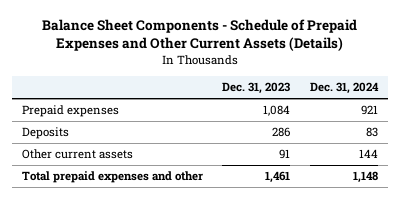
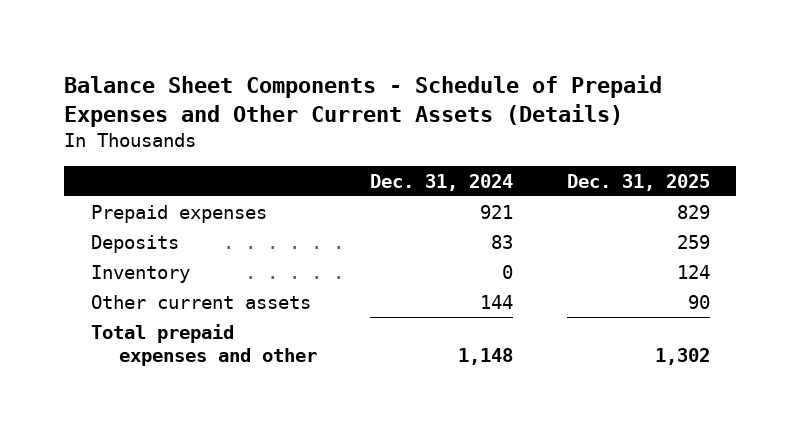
[222,82,291,95] Dec. 31, 2023 -> none
none -> [566,173,710,191] Dec. 31, 2025
none -> [90,264,190,283] Inventory

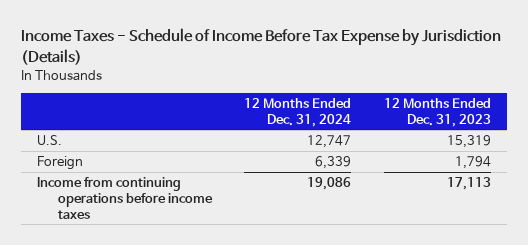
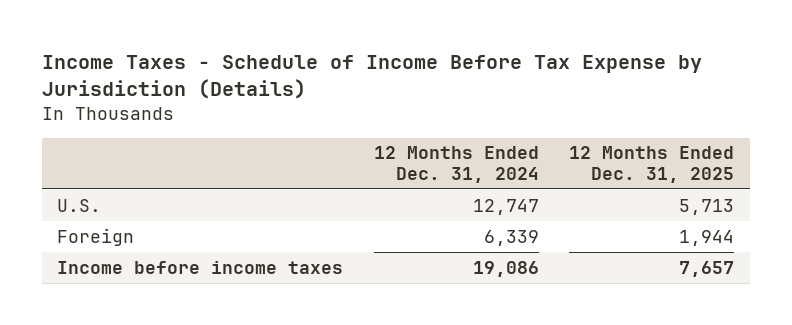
[383,97,491,127] 12 Months Ended Dec. 31, 2023 -> none
none -> [569,146,735,183] 12 Months Ended Dec. 31, 2025
[37,177,213,219] Income from continuing operations before income taxes -> [57,260,344,274] Income before income taxes

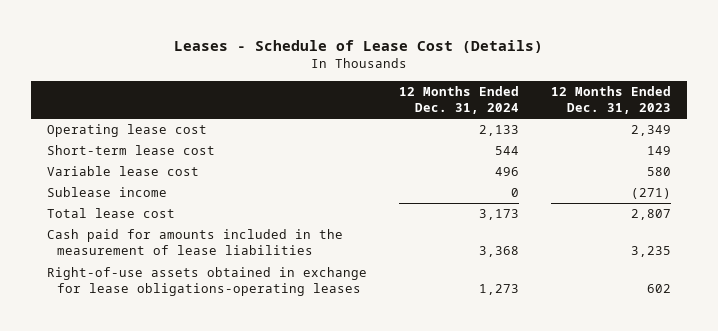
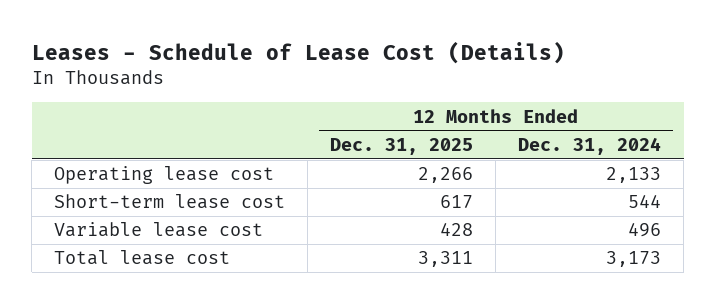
[550,85,671,115] 12 Months Ended Dec. 31, 2023 -> none
none -> [330,137,474,155] Dec. 31, 2025
[47,187,168,198] Sublease income -> none
[47,229,344,256] Cash paid for amounts included in the measurement of lease liabilities -> none
[47,267,368,297] Right-of-use assets obtained in exchange for lease obligations-operating leases -> none

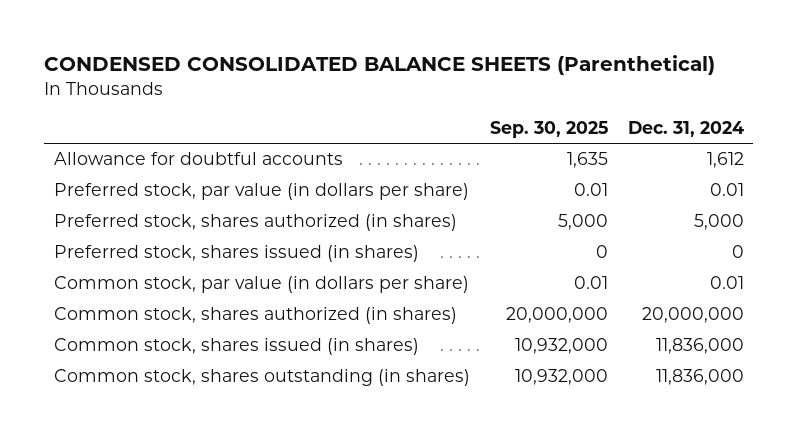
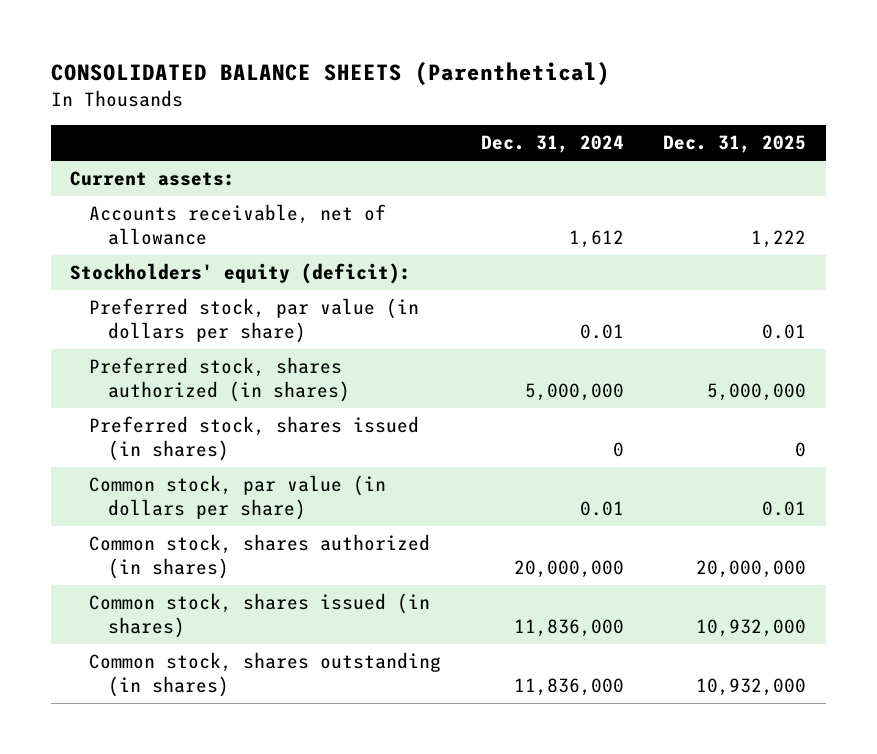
[44,55,716,76] CONDENSED CONSOLIDATED BALANCE SHEETS (Parenthetical) -> [50,62,610,86] CONSOLIDATED BALANCE SHEETS (Parenthetical)
[489,121,608,139] Sep. 30, 2025 -> none
none -> [663,135,807,154] Dec. 31, 2025
none -> [70,171,236,187] Current assets:
[54,152,344,166] Allowance for doubtful accounts -> [89,204,387,246] Accounts receivable, net of allowance
none -> [70,263,412,285] Stockholders' equity (deficit):
[693,214,744,231] 5,000 -> [524,383,624,402] 5,000,000

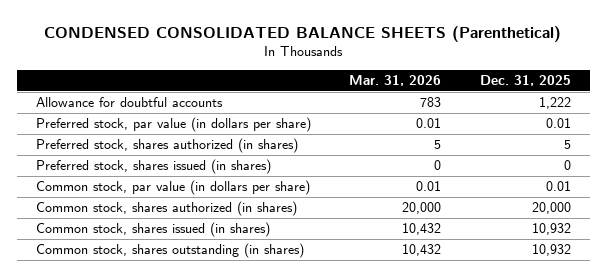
[50,62,610,86] CONSOLIDATED BALANCE SHEETS (Parenthetical) -> [44,25,562,42] CONDENSED CONSOLIDATED BALANCE SHEETS (Parenthetical)
[480,135,624,154] Dec. 31, 2024 -> none
none -> [349,75,442,87] Mar. 31, 2026
[70,171,236,187] Current assets: -> none
[70,263,412,285] Stockholders' equity (deficit): -> none
[89,204,387,246] Accounts receivable, net of allowance -> [35,97,223,108] Allowance for doubtful accounts
[707,383,807,402] 5,000,000 -> [563,140,571,150] 5
[696,560,807,579] 20,000,000 -> [531,202,571,215] 20,000
[696,619,807,638] 10,932,000 -> [531,223,571,236] 10,932
[696,678,807,697] 10,932,000 -> [531,244,571,257] 10,932

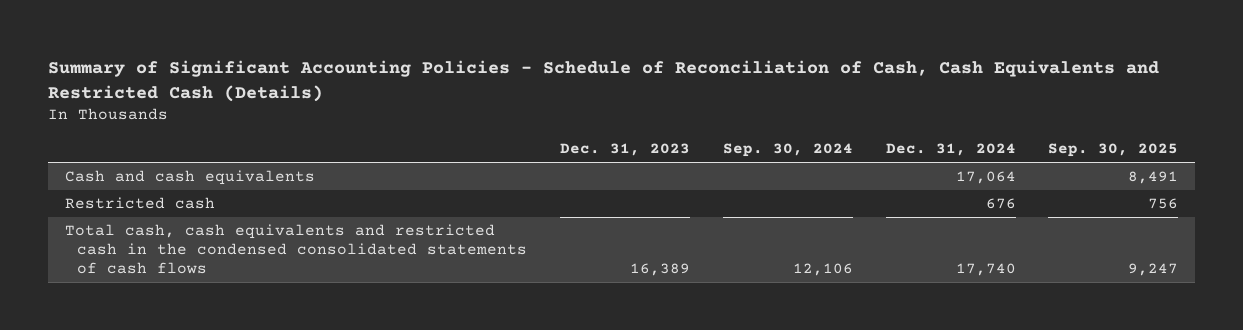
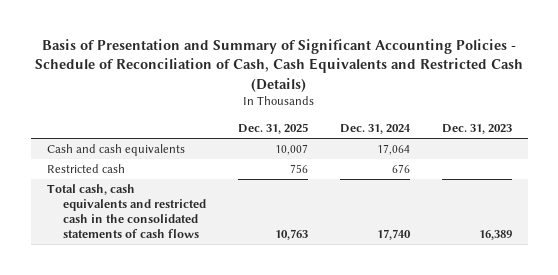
[48,59,1160,102] Summary of Significant Accounting Policies - Schedule of Reconciliation of Cash, Cash Equivalents and Restricted Cash (Details) -> [35,39,524,92] Basis of Presentation and Summary of Significant Accounting Policies - Schedule of Reconciliation of Cash, Cash Equivalents and Restricted Cash (Details)
[722,143,853,158] Sep. 30, 2024 -> none
[1048,143,1179,158] Sep. 30, 2025 -> none
none -> [238,122,309,134] Dec. 31, 2025
[64,224,528,275] Total cash, cash equivalents and restricted cash in the condensed consolidated statements of cash flows -> [46,184,207,238] Total cash, cash equivalents and restricted cash in the consolidated statements of cash flows

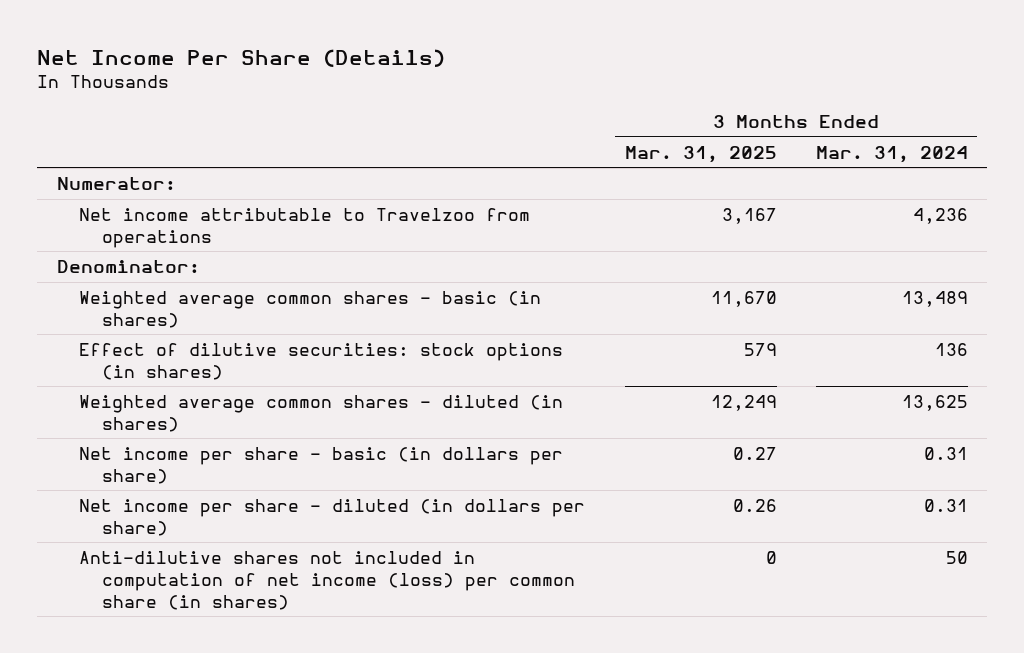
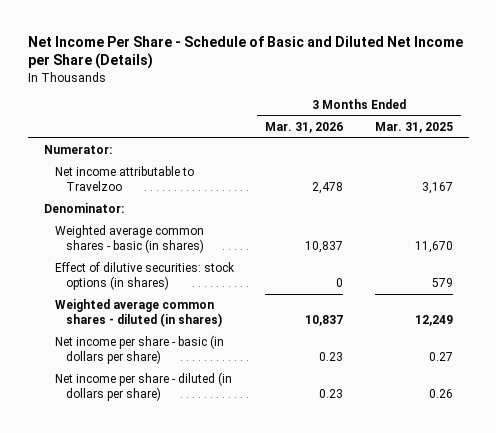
[37,48,446,67] Net Income Per Share (Details) -> [27,35,463,70] Net Income Per Share - Schedule of Basic and Diluted Net Income per Share (Details)
[815,145,968,163] Mar. 31, 2024 -> none
none -> [265,122,344,134] Mar. 31, 2026
[79,207,531,248] Net income attributable to Travelzoo from operations -> [54,166,194,191] Net income attributable to Travelzoo
[79,550,576,610] Anti-dilutive shares not included in computation of net income (loss) per common share (in shares) -> none

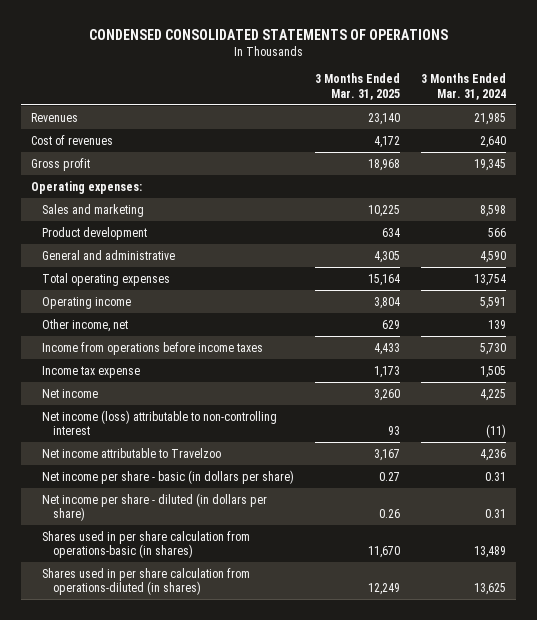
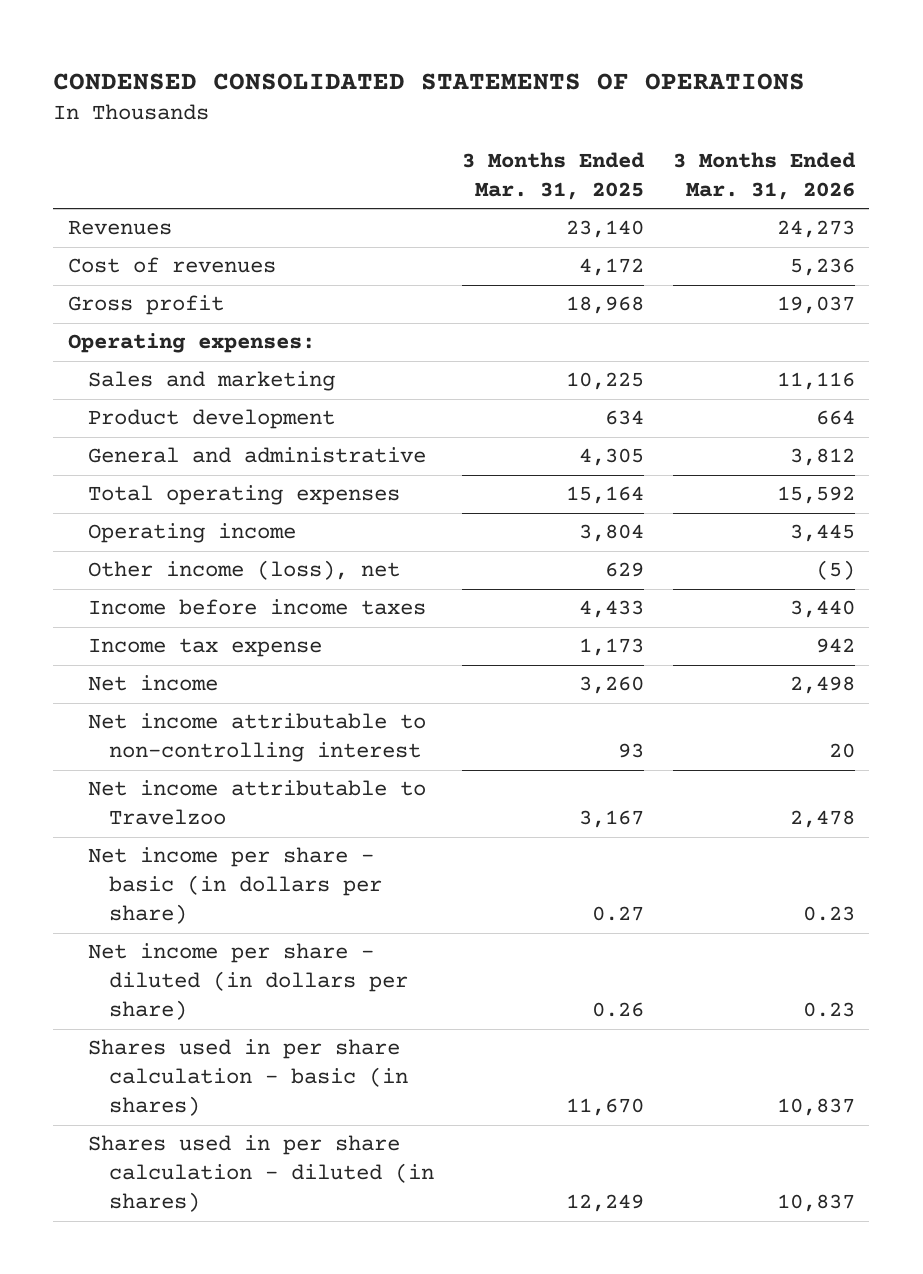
[420,73,506,100] 3 Months Ended Mar. 31, 2024 -> none
none -> [672,152,856,201] 3 Months Ended Mar. 31, 2026
[42,318,129,332] Other income, net -> [88,560,401,581] Other income (loss), net
[42,341,264,355] Income from operations before income taxes -> [88,599,427,616] Income before income taxes
[42,409,278,435] Net income (loss) attributable to non-controlling interest -> [88,713,427,763] Net income attributable to non-controlling interest
[42,530,251,558] Shares used in per share calculation from operations-basic (in shares) -> [88,1039,408,1117] Shares used in per share calculation - basic (in shares)
[42,567,251,595] Shares used in per share calculation from operations-diluted (in shares) -> [88,1135,434,1213] Shares used in per share calculation - diluted (in shares)

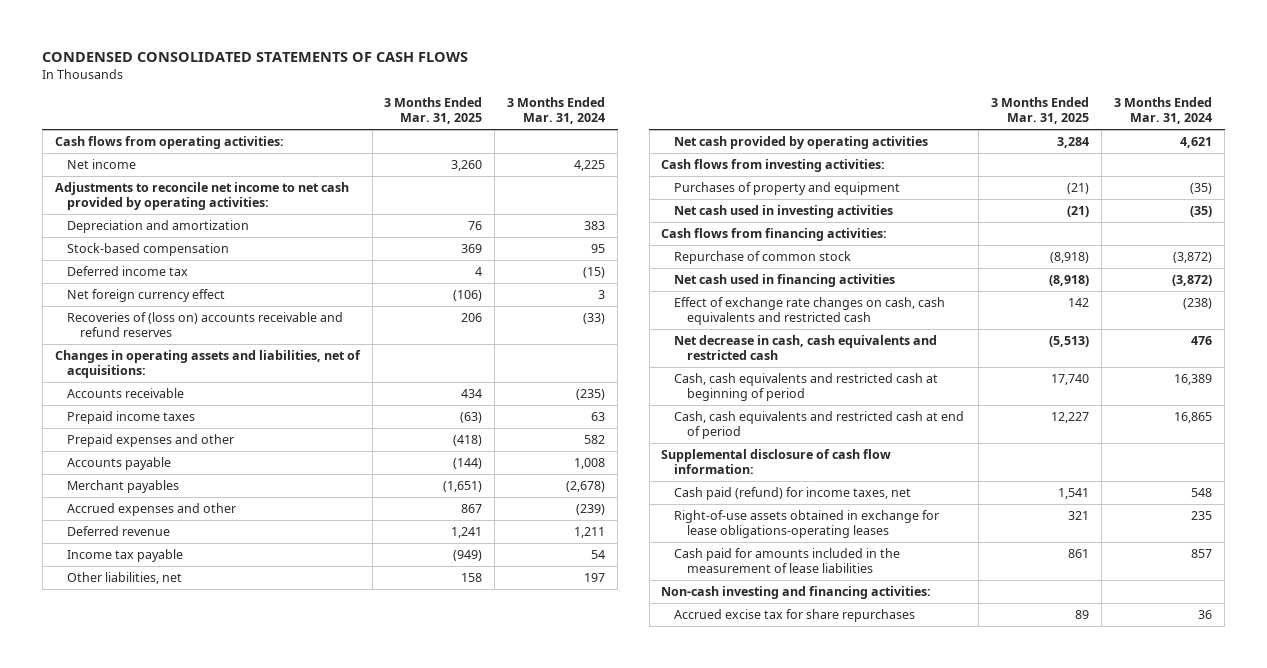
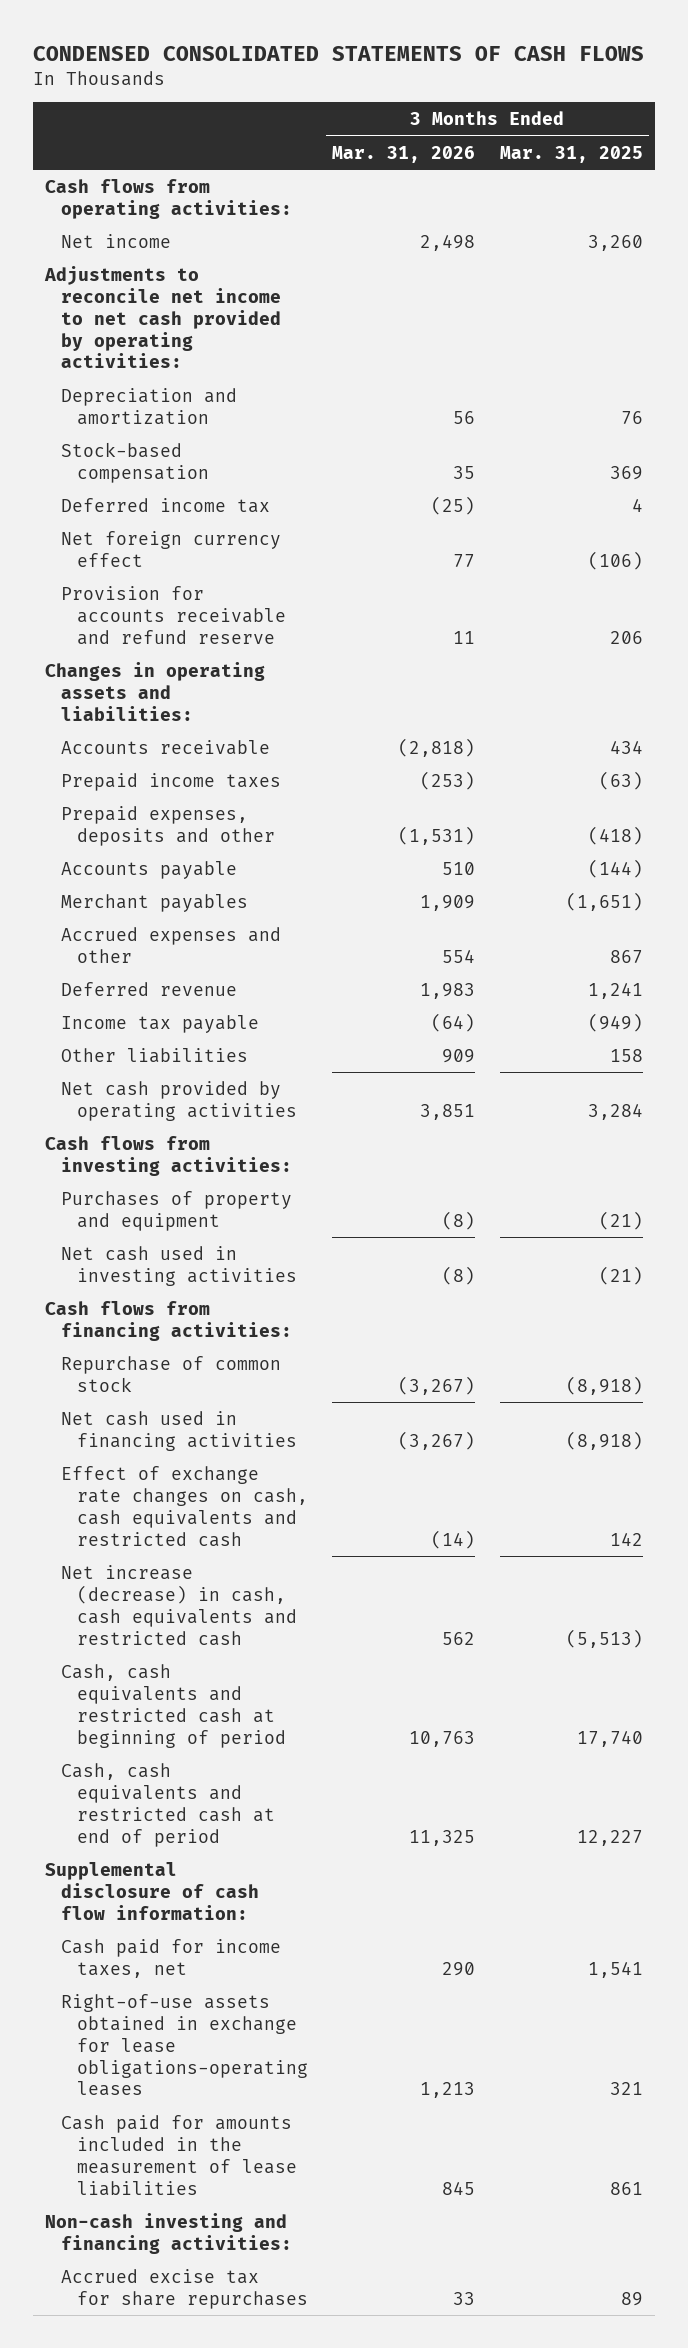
[507,97,606,125] 3 Months Ended Mar. 31, 2024 -> none
none -> [332,145,476,163] Mar. 31, 2026
[67,312,344,337] Recoveries of (loss on) accounts receivable and refund reserves -> [61,585,287,645] Provision for accounts receivable and refund reserve
[54,350,361,378] Changes in operating assets and liabilities, net of acquisitions: -> [45,661,266,721] Changes in operating assets and liabilities:
[67,434,235,448] Prepaid expenses and other -> [61,805,276,846] Prepaid expenses, deposits and other
[67,572,183,585] Other liabilities, net -> [61,1047,249,1063] Other liabilities
[674,335,938,360] Net decrease in cash, cash equivalents and restricted cash -> [61,1564,298,1646] Net increase (decrease) in cash, cash equivalents and restricted cash
[674,487,912,501] Cash paid (refund) for income taxes, net -> [61,1938,282,1978] Cash paid for income taxes, net

